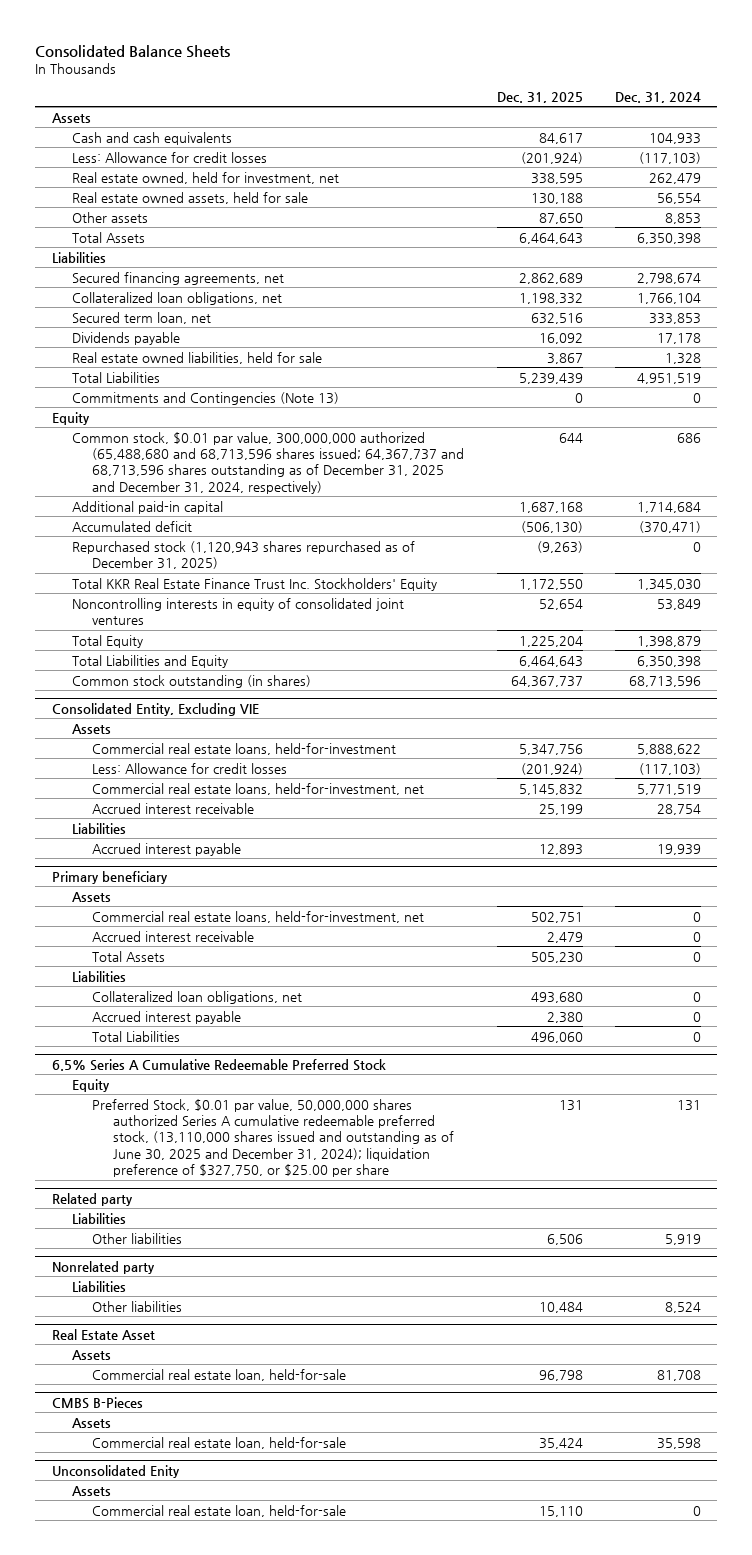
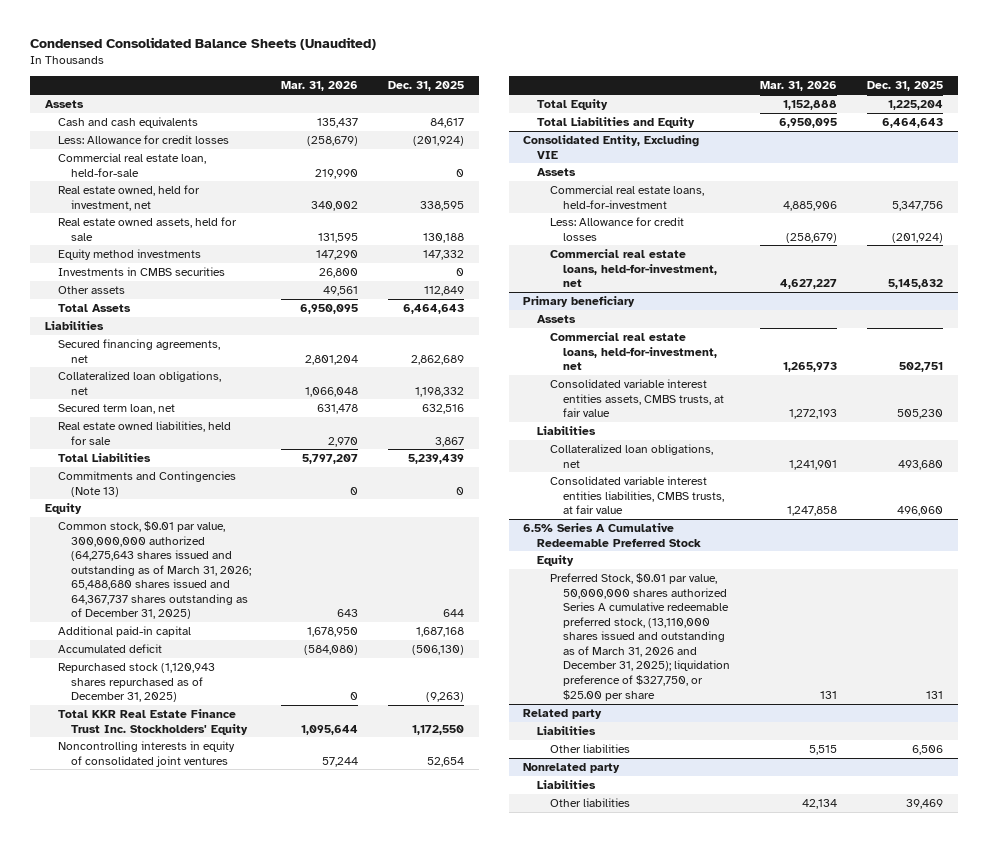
[35,44,231,58] Consolidated Balance Sheets -> [29,37,376,51] Condensed Consolidated Balance Sheets (Unaudited)
[614,91,701,103] Dec. 31, 2024 -> none
none -> [281,81,359,92] Mar. 31, 2026
none -> [58,152,207,177] Commercial real estate loan, held-for-sale
none -> [58,248,202,260] Equity method investments
none -> [58,266,226,276] Investments in CMBS securities
[538,212,583,224] 87,650 -> [424,285,465,296] 112,849
[71,331,180,345] Dividends payable -> none
[71,431,465,494] Common stock, $0.01 par value, 300,000,000 authorized (65,488,680 and 68,713,596 shares issued; 64,367,737 and 68,713,596 shares outstanding as of December 31, 2025 and December 31, 2024, respectively) -> [58,520,252,620] Common stock, $0.01 par value, 300,000,000 authorized (64,275,643 shares issued and outstanding as of March 31, 2026; 65,488,680 shares issued and 64,367,737 shares outstanding as of December 31, 2025)
[71,674,311,688] Common stock outstanding (in shares) -> none
[92,802,255,814] Accrued interest receivable -> none
[71,822,126,834] Liabilities -> none
[92,842,242,856] Accrued interest payable -> none
[92,930,255,942] Accrued interest receivable -> none
[92,950,166,962] Total Assets -> [550,378,725,418] Consolidated variable interest entities assets, CMBS trusts, at fair value
[92,1010,242,1024] Accrued interest payable -> none
[92,1030,181,1042] Total Liabilities -> [550,475,725,515] Consolidated variable interest entities liabilities, CMBS trusts, at fair value
[92,1098,454,1178] Preferred Stock, $0.01 par value, 50,000,000 shares authorized Series A cumulative redeemable preferred stock, (13,110,000 shares issued and outstanding as of June 30, 2025 and December 31, 2024); liquidation preference of $327,750, or $25.00 per share -> [550,572,731,701] Preferred Stock, $0.01 par value, 50,000,000 shares authorized Series A cumulative redeemable preferred stock, (13,110,000 shares issued and outstanding as of March 31, 2026 and December 31, 2025); liquidation preference of $327,750, or $25.00 per share
[51,1328,155,1340] Real Estate Asset -> none
[71,1349,111,1360] Assets -> none
[92,1368,347,1381] Commercial real estate loan, held-for-sale -> none
[51,1396,143,1409] CMBS B-Pieces -> none
[71,1417,111,1428] Assets -> none
[92,1436,347,1449] Commercial real estate loan, held-for-sale -> none
[51,1464,180,1478] Unconsolidated Enity -> none
[71,1485,111,1496] Assets -> none
[92,1504,347,1517] Commercial real estate loan, held-for-sale -> none
[538,1301,583,1313] 10,484 -> [905,798,943,809] 39,469

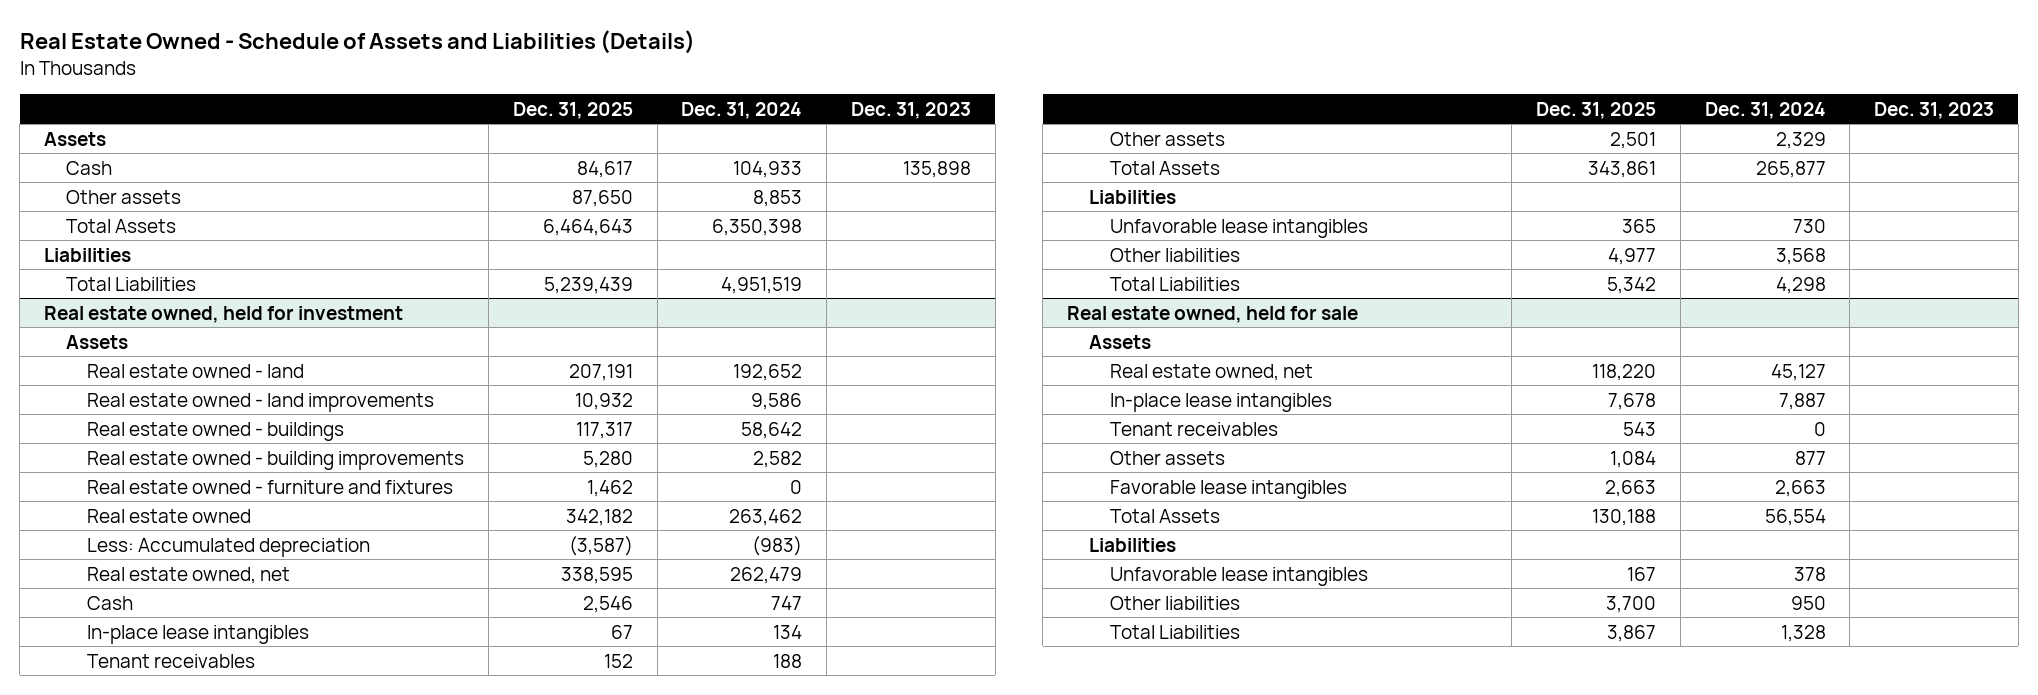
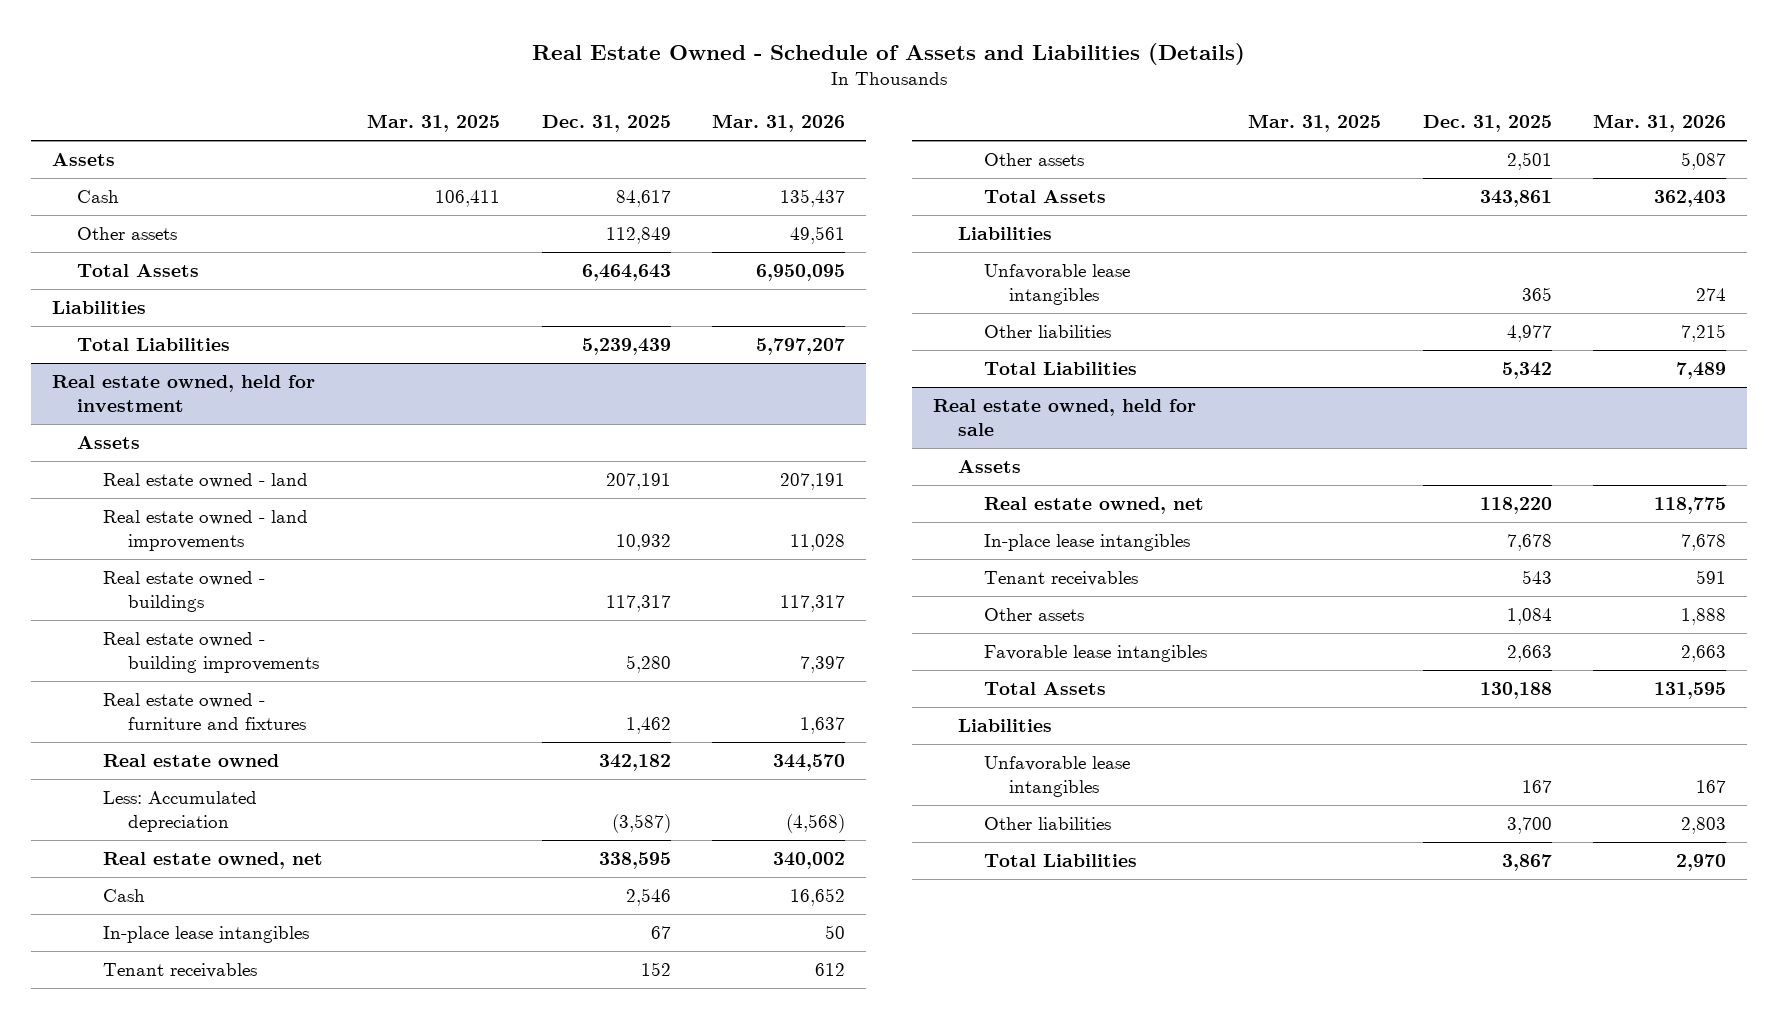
[681,101,803,119] Dec. 31, 2024 -> none
[850,101,971,119] Dec. 31, 2023 -> none
none -> [367,114,501,133] Mar. 31, 2025
none -> [712,114,846,133] Mar. 31, 2026
[571,189,633,207] 87,650 -> [605,227,671,245] 112,849

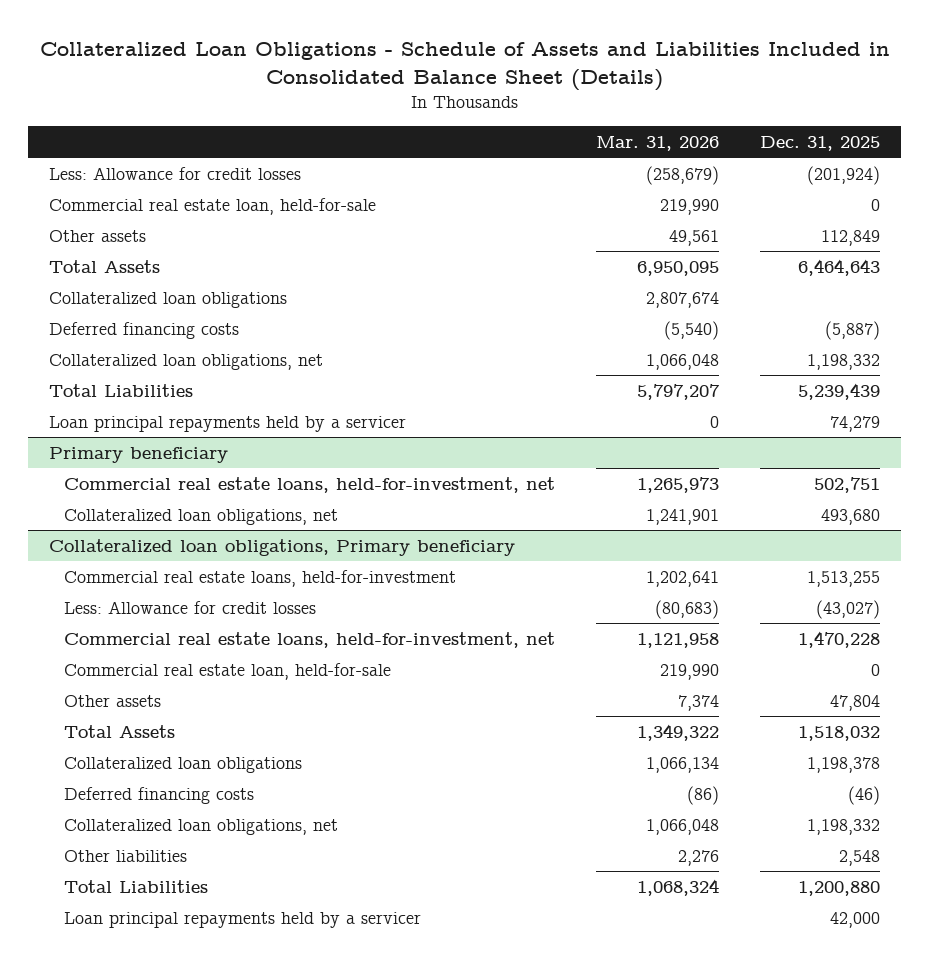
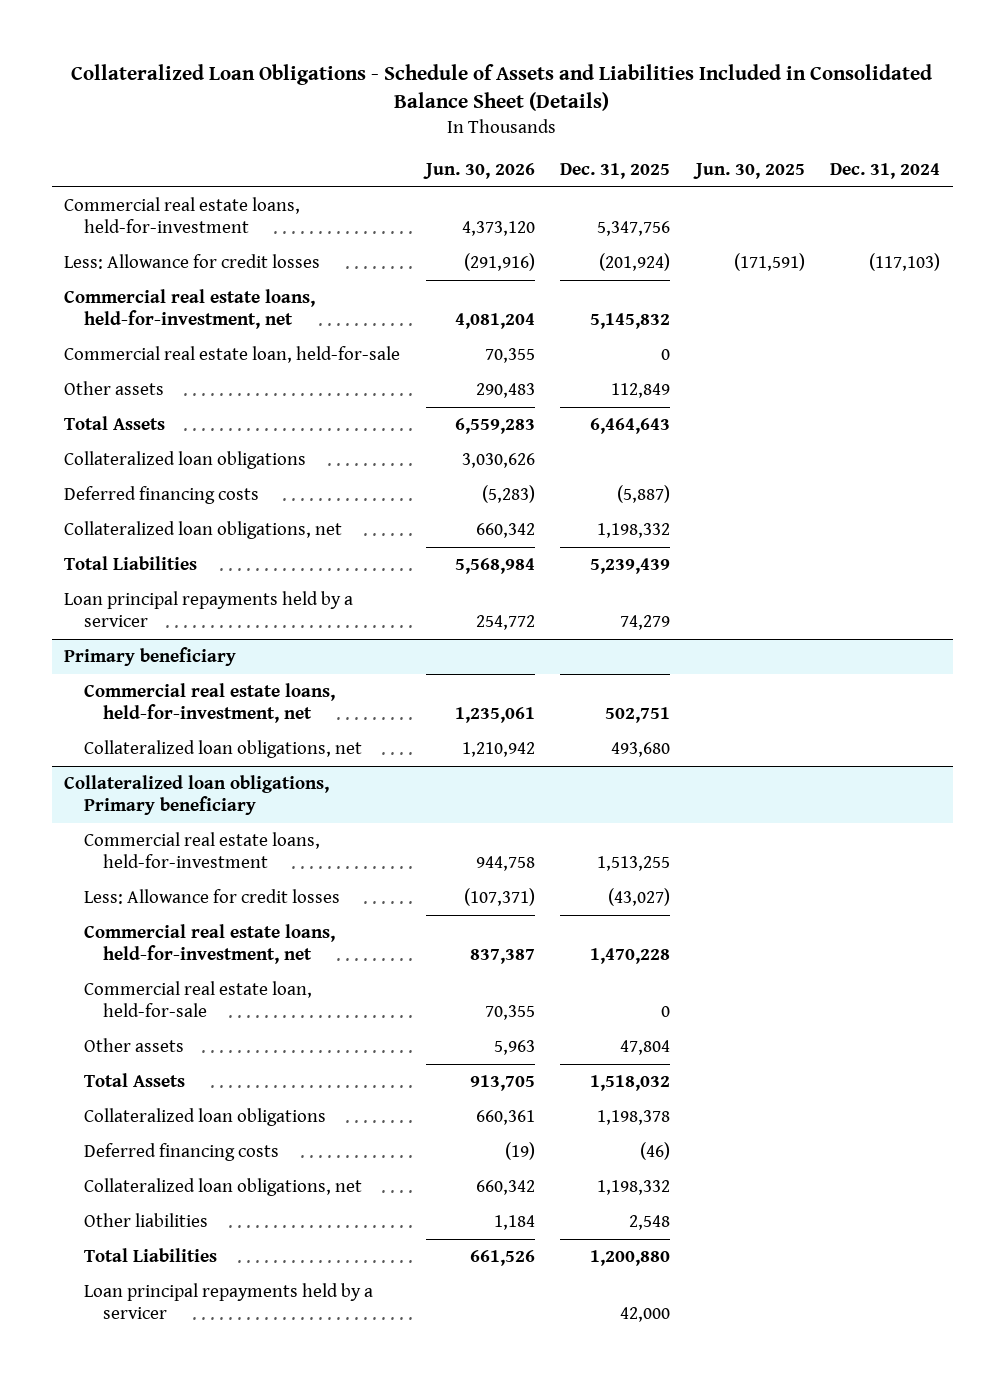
[596,136,720,152] Mar. 31, 2026 -> none
none -> [422,162,535,179] Jun. 30, 2026
none -> [692,162,805,179] Jun. 30, 2025
none -> [830,162,941,179] Dec. 31, 2024
none -> [64,197,301,233] Commercial real estate loans, held-for-investment
none -> [64,289,316,329] Commercial real estate loans, held-for-investment, net

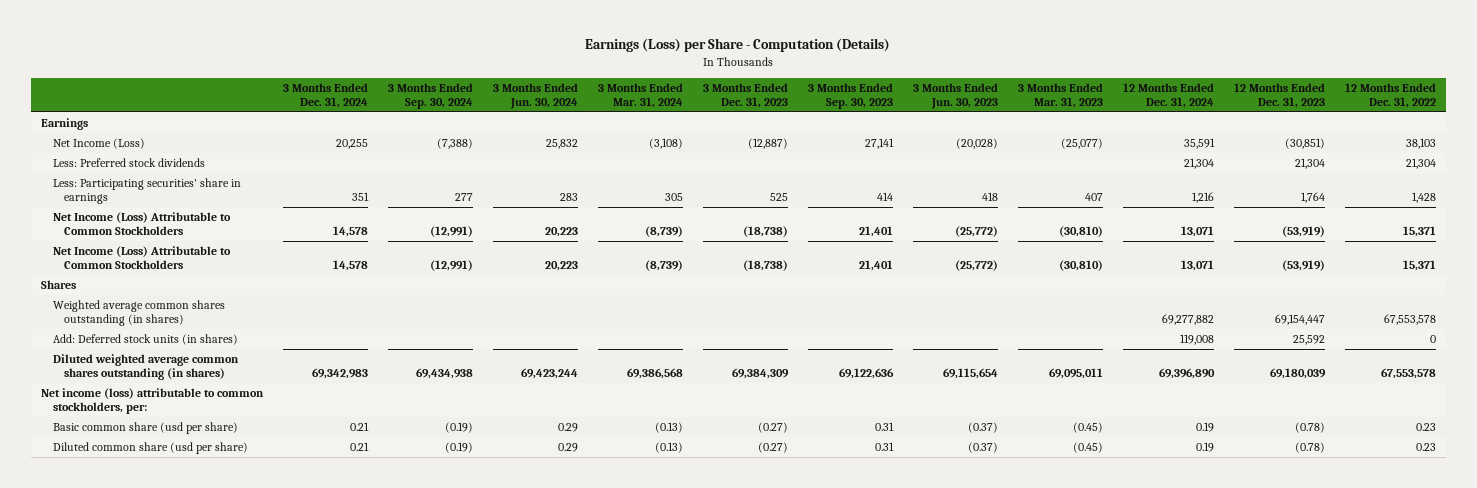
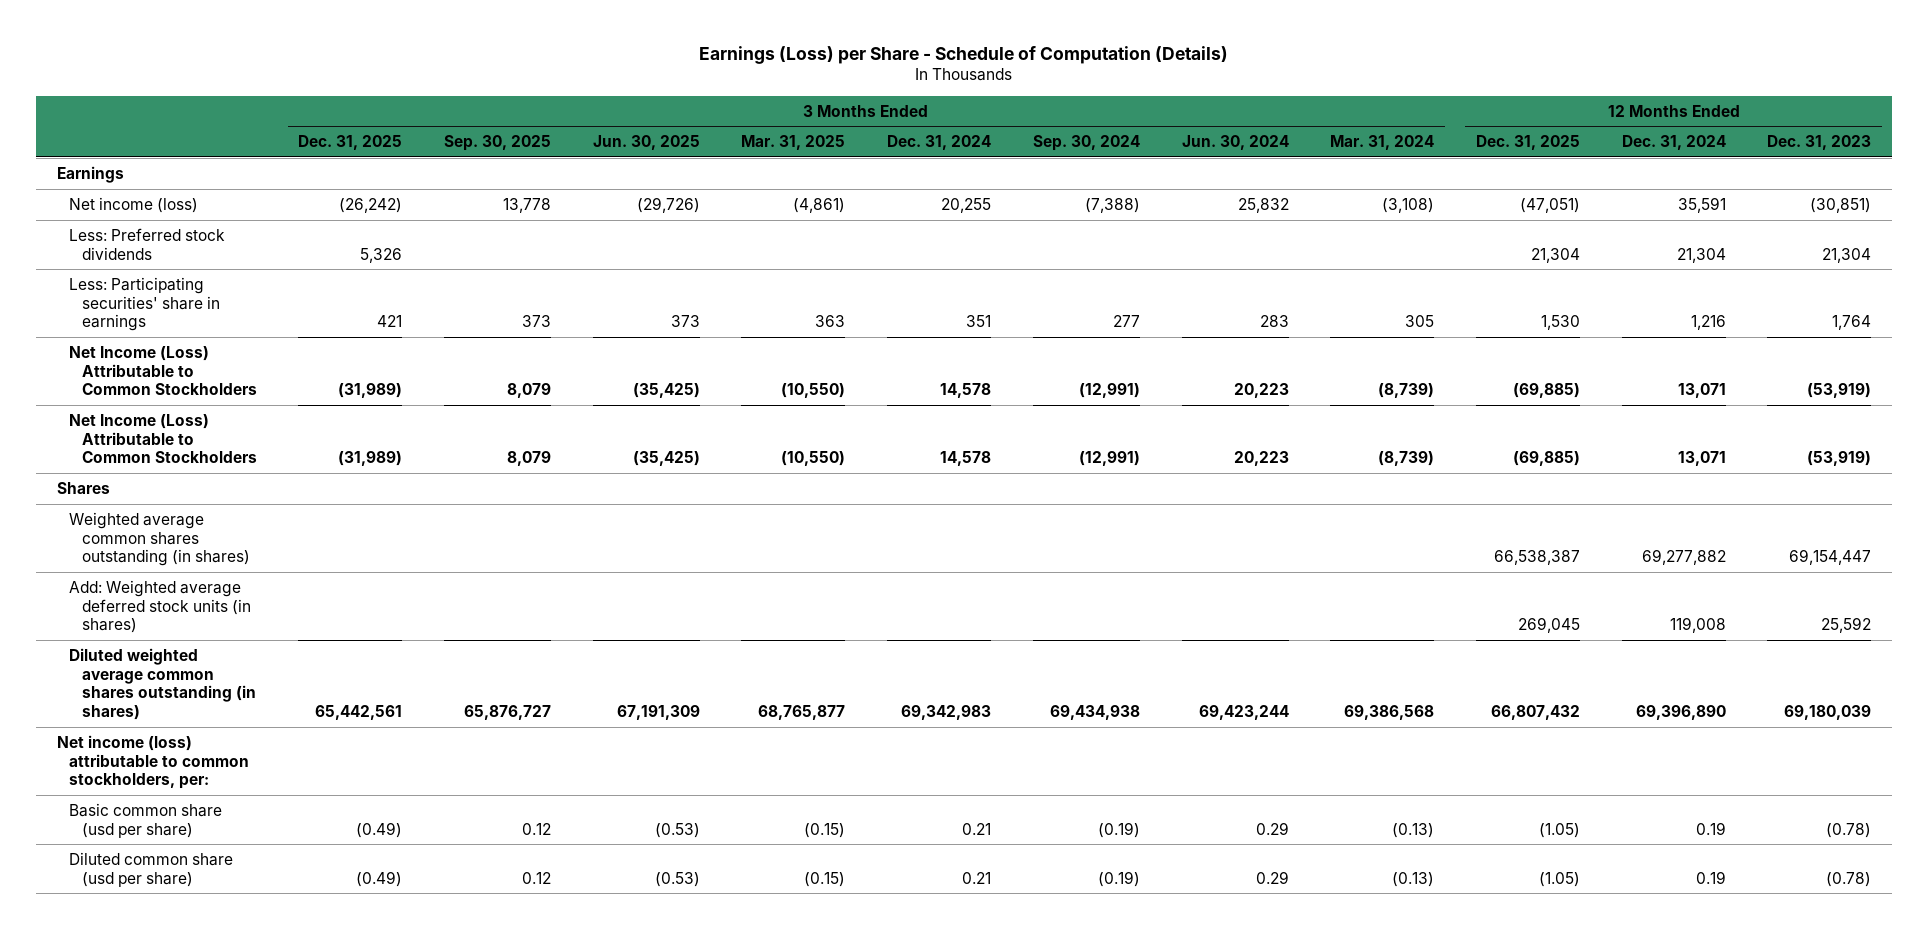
[585,38,891,53] Earnings (Loss) per Share - Computation (Details) -> [699,45,1229,64] Earnings (Loss) per Share - Schedule of Computation (Details)
[702,82,788,108] 3 Months Ended Dec. 31, 2023 -> none
[807,82,893,109] 3 Months Ended Sep. 30, 2023 -> none
[912,82,998,109] 3 Months Ended Jun. 30, 2023 -> none
[1017,82,1103,108] 3 Months Ended Mar. 31, 2023 -> none
[1345,82,1437,108] 12 Months Ended Dec. 31, 2022 -> none
none -> [298,135,403,151] Dec. 31, 2025
none -> [444,135,552,152] Sep. 30, 2025
none -> [592,135,700,151] Jun. 30, 2025
none -> [741,135,846,151] Mar. 31, 2025
none -> [1475,135,1580,151] Dec. 31, 2025
[52,138,145,150] Net Income (Loss) -> [69,196,199,213] Net income (loss)
[52,334,238,346] Add: Deferred stock units (in shares) -> [69,579,251,634] Add: Weighted average deferred stock units (in shares)

